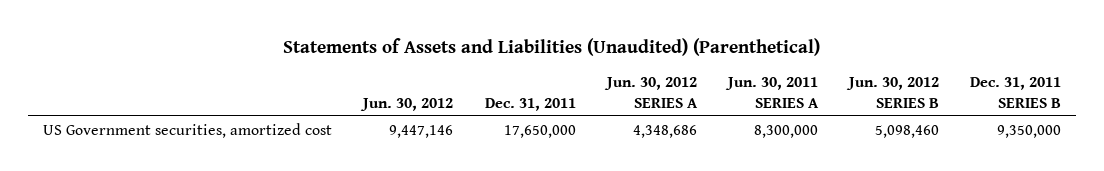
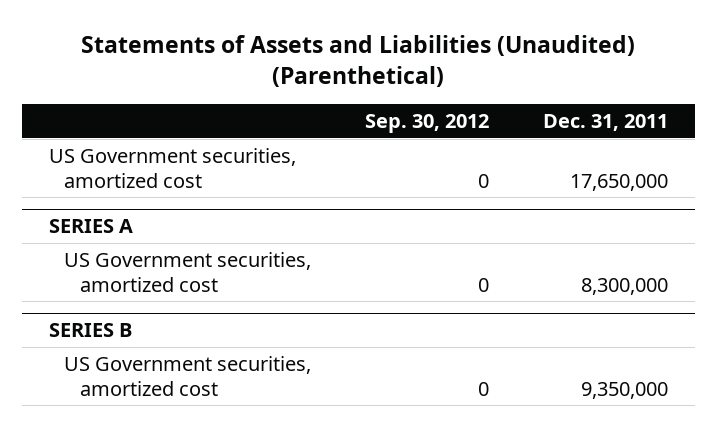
[360,97,454,111] Jun. 30, 2012 -> none
[603,77,698,108] Jun. 30, 2012 SERIES A -> none
[724,77,819,108] Jun. 30, 2011 SERIES A -> none
[845,77,939,108] Jun. 30, 2012 SERIES B -> none
[969,77,1061,108] Dec. 31, 2011 SERIES B -> none
none -> [365,114,490,134] Sep. 30, 2012
none -> [48,219,133,234] SERIES A
none -> [64,252,312,292] US Government securities, amortized cost
none -> [48,323,132,338] SERIES B
none -> [64,356,312,396] US Government securities, amortized cost

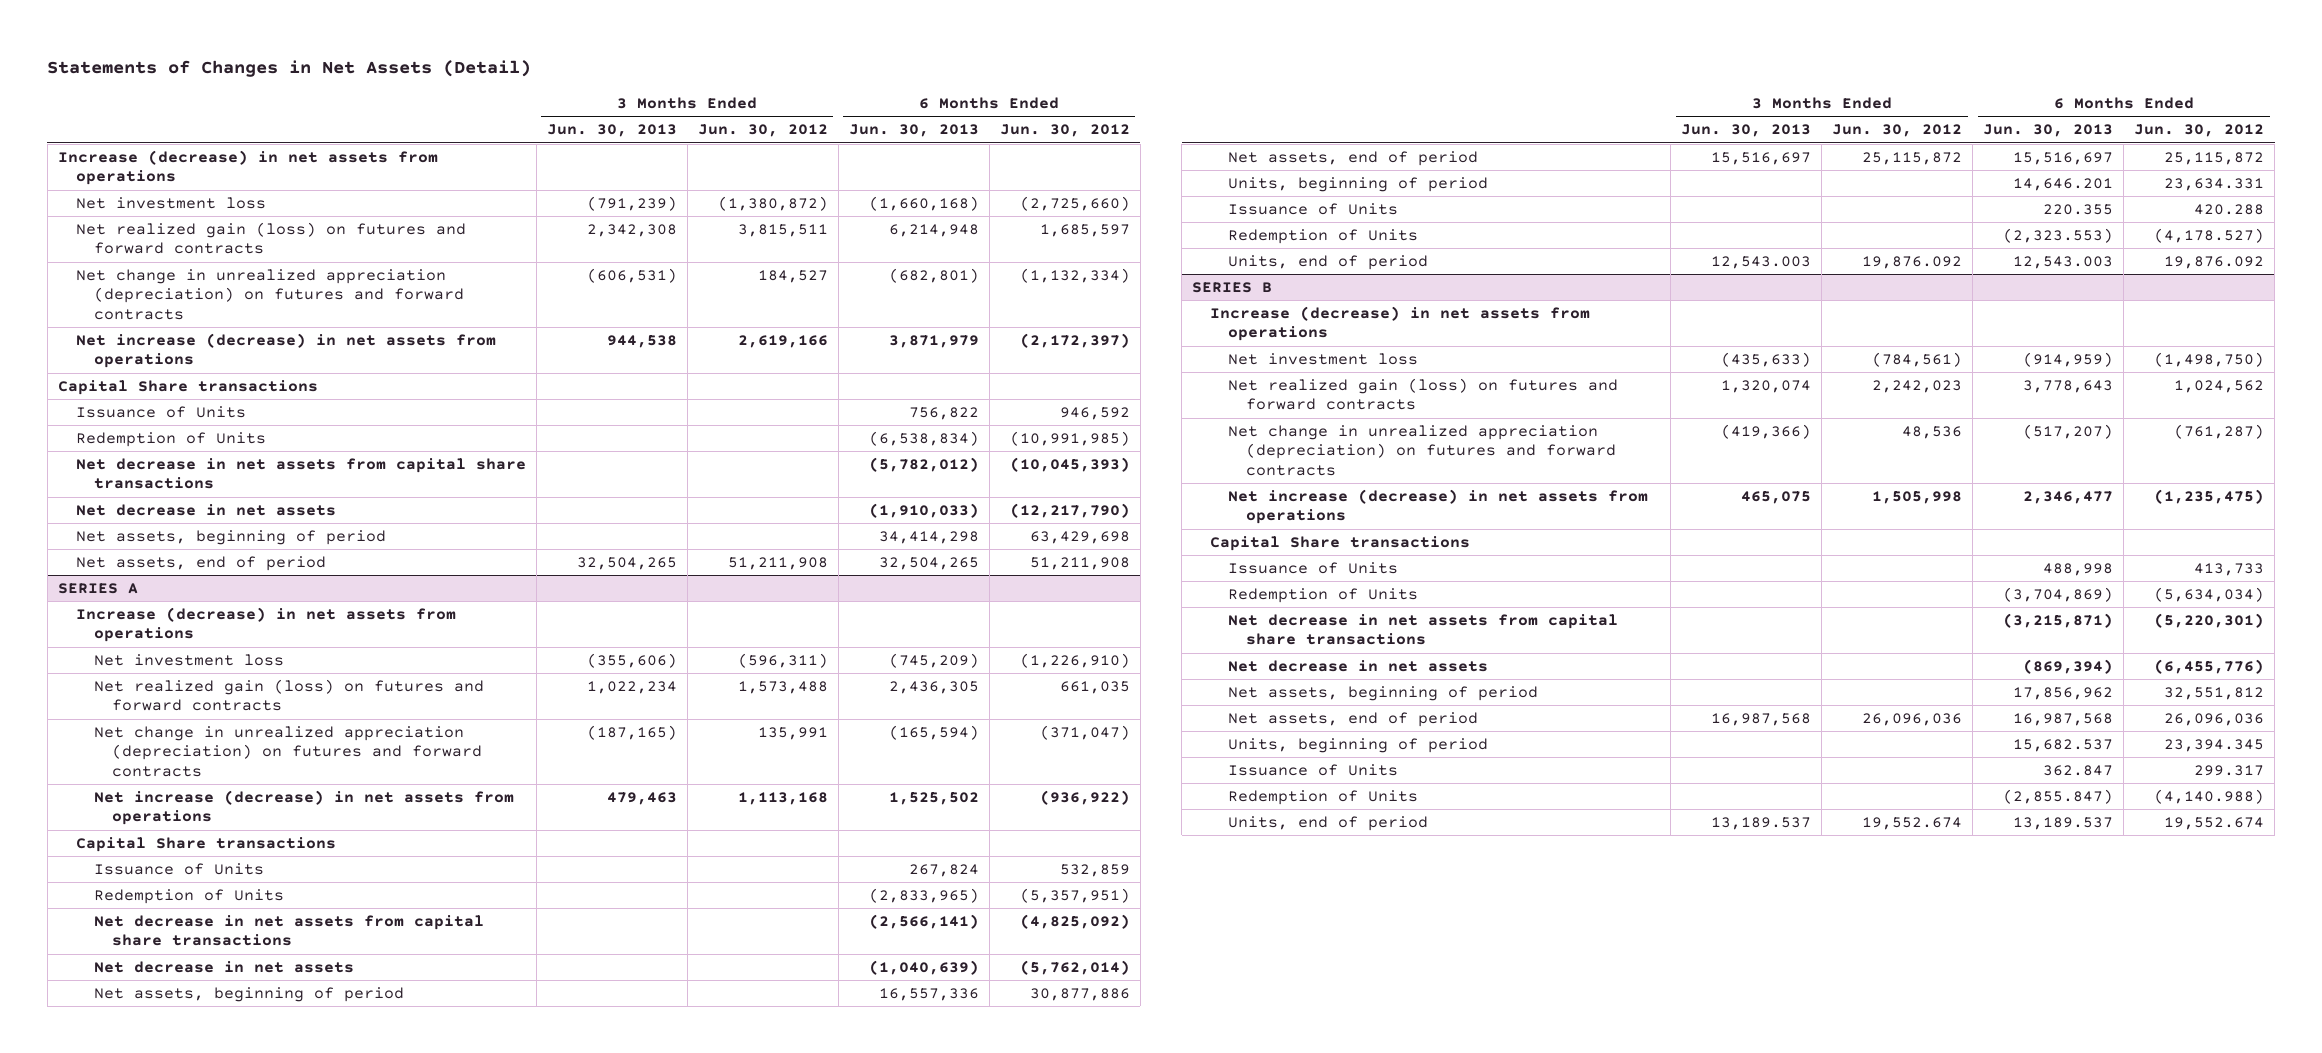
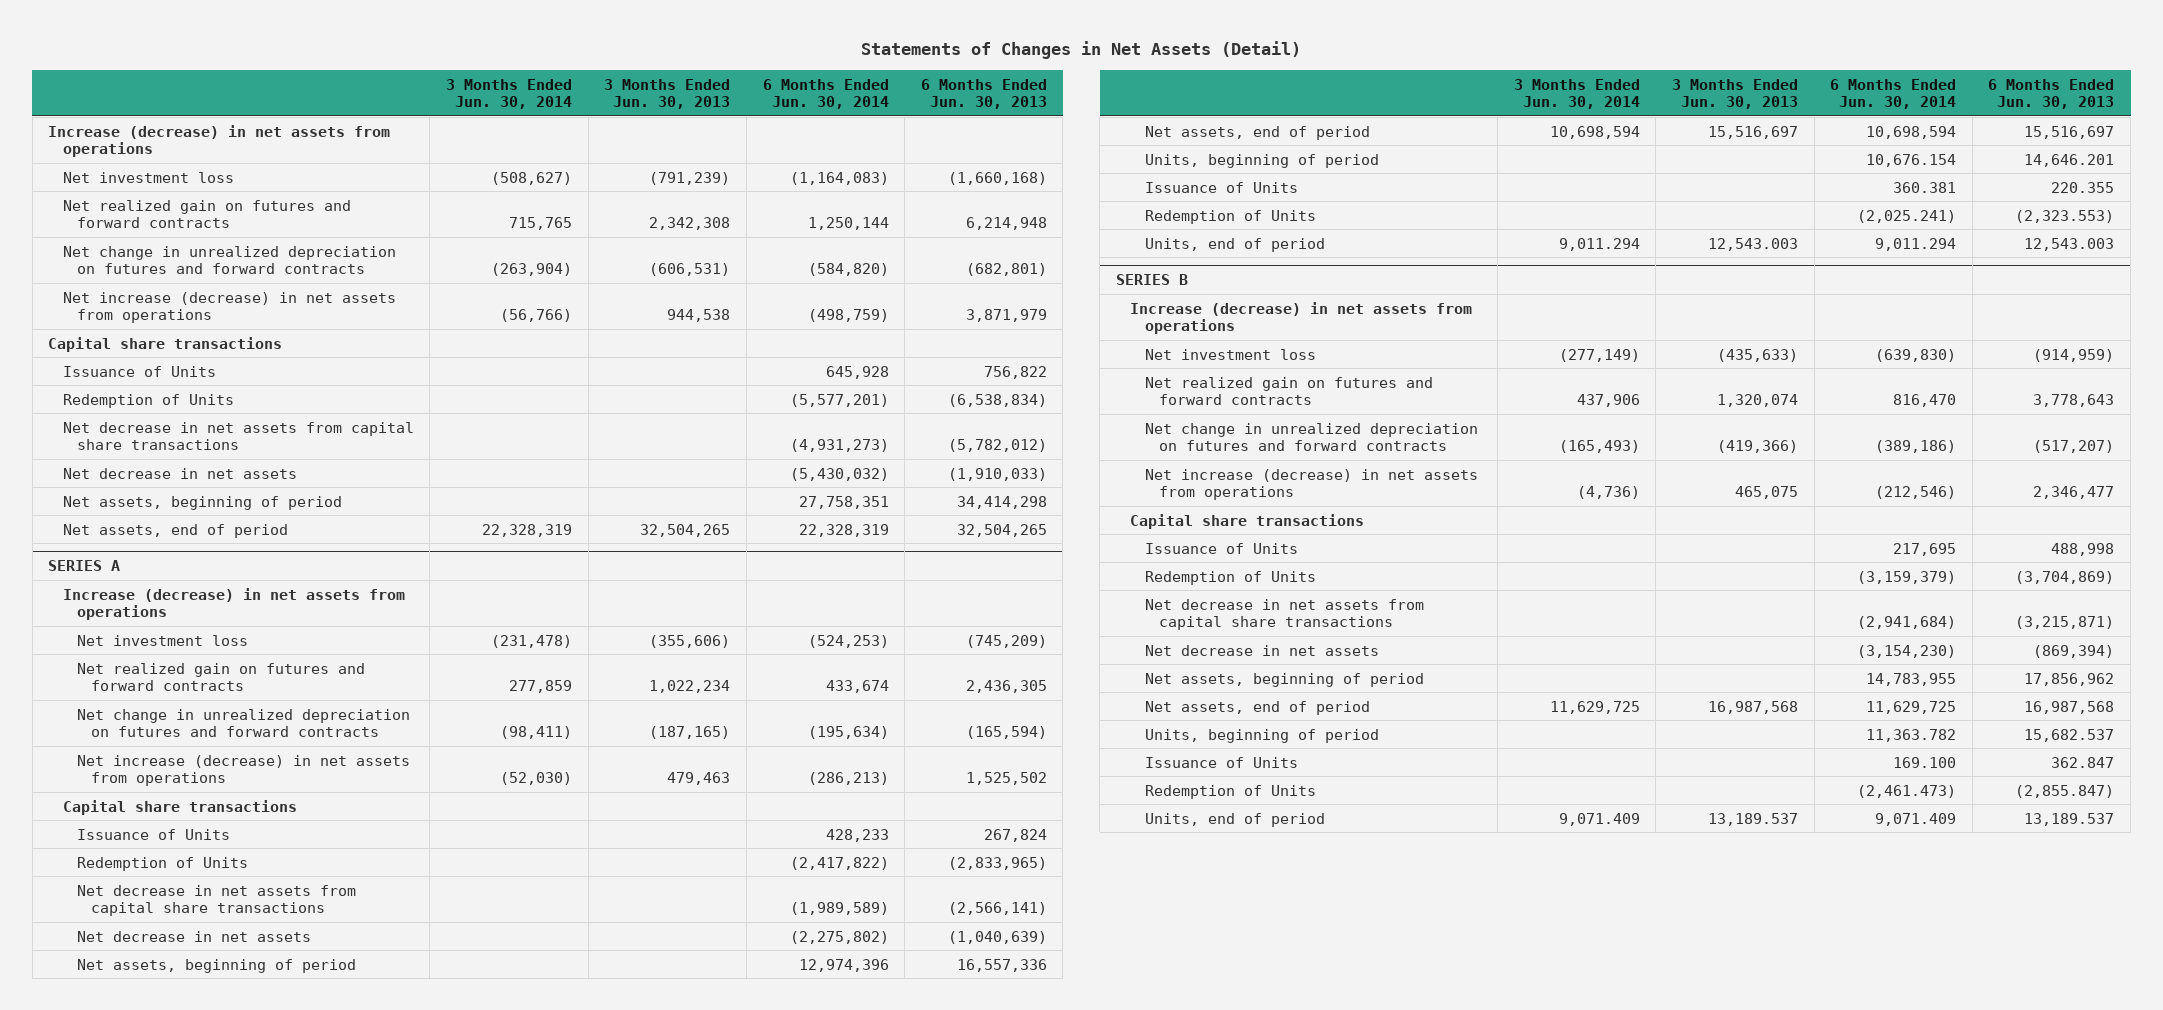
[697,124,828,138] Jun. 30, 2012 -> none
[999,124,1130,138] Jun. 30, 2012 -> none
none -> [446,78,573,109] 3 Months Ended Jun. 30, 2014
none -> [762,78,889,109] 6 Months Ended Jun. 30, 2014
[75,222,466,255] Net realized gain (loss) on futures and forward contracts -> [62,199,351,228] Net realized gain on futures and forward contracts
[75,269,464,320] Net change in unrealized appreciation (depreciation) on futures and forward contracts -> [62,245,396,274] Net change in unrealized depreciation on futures and forward contracts
[57,380,318,396] Capital Share transactions -> [48,336,283,352] Capital share transactions
[93,679,484,712] Net realized gain (loss) on futures and forward contracts -> [76,662,365,691] Net realized gain on futures and forward contracts
[93,726,482,777] Net change in unrealized appreciation (depreciation) on futures and forward contracts -> [76,708,410,737] Net change in unrealized depreciation on futures and forward contracts
[75,837,336,853] Capital Share transactions -> [62,799,297,815] Capital share transactions
[1228,378,1619,411] Net realized gain (loss) on futures and forward contracts -> [1144,376,1433,405] Net realized gain on futures and forward contracts
[1228,425,1617,476] Net change in unrealized appreciation (depreciation) on futures and forward contracts -> [1144,422,1478,451] Net change in unrealized depreciation on futures and forward contracts
[1210,536,1471,552] Capital Share transactions -> [1130,513,1365,529] Capital share transactions

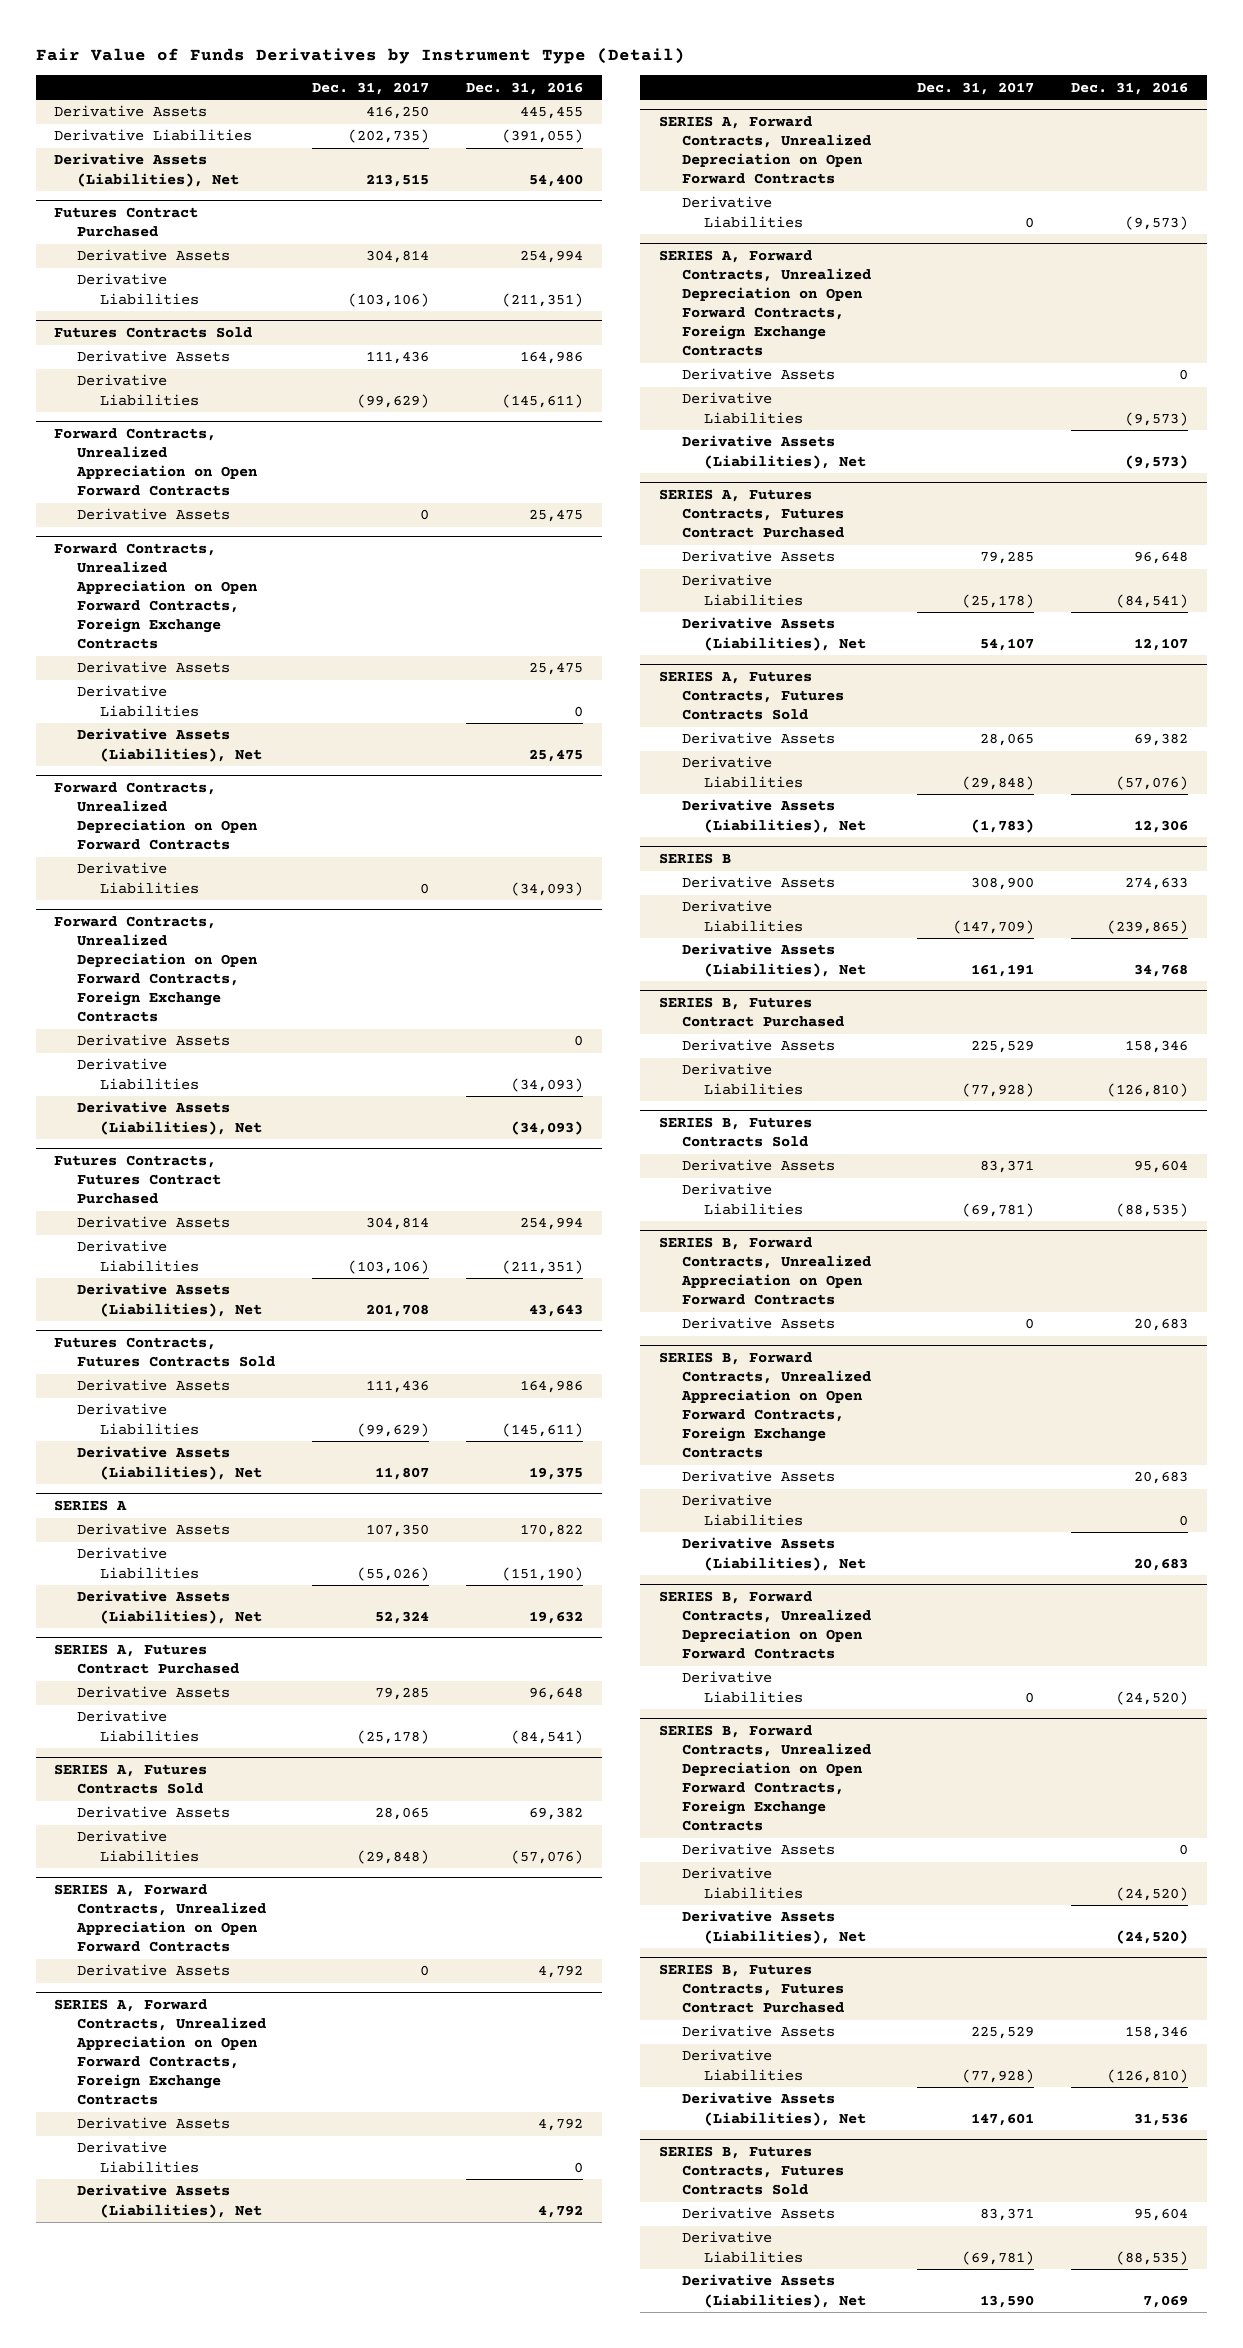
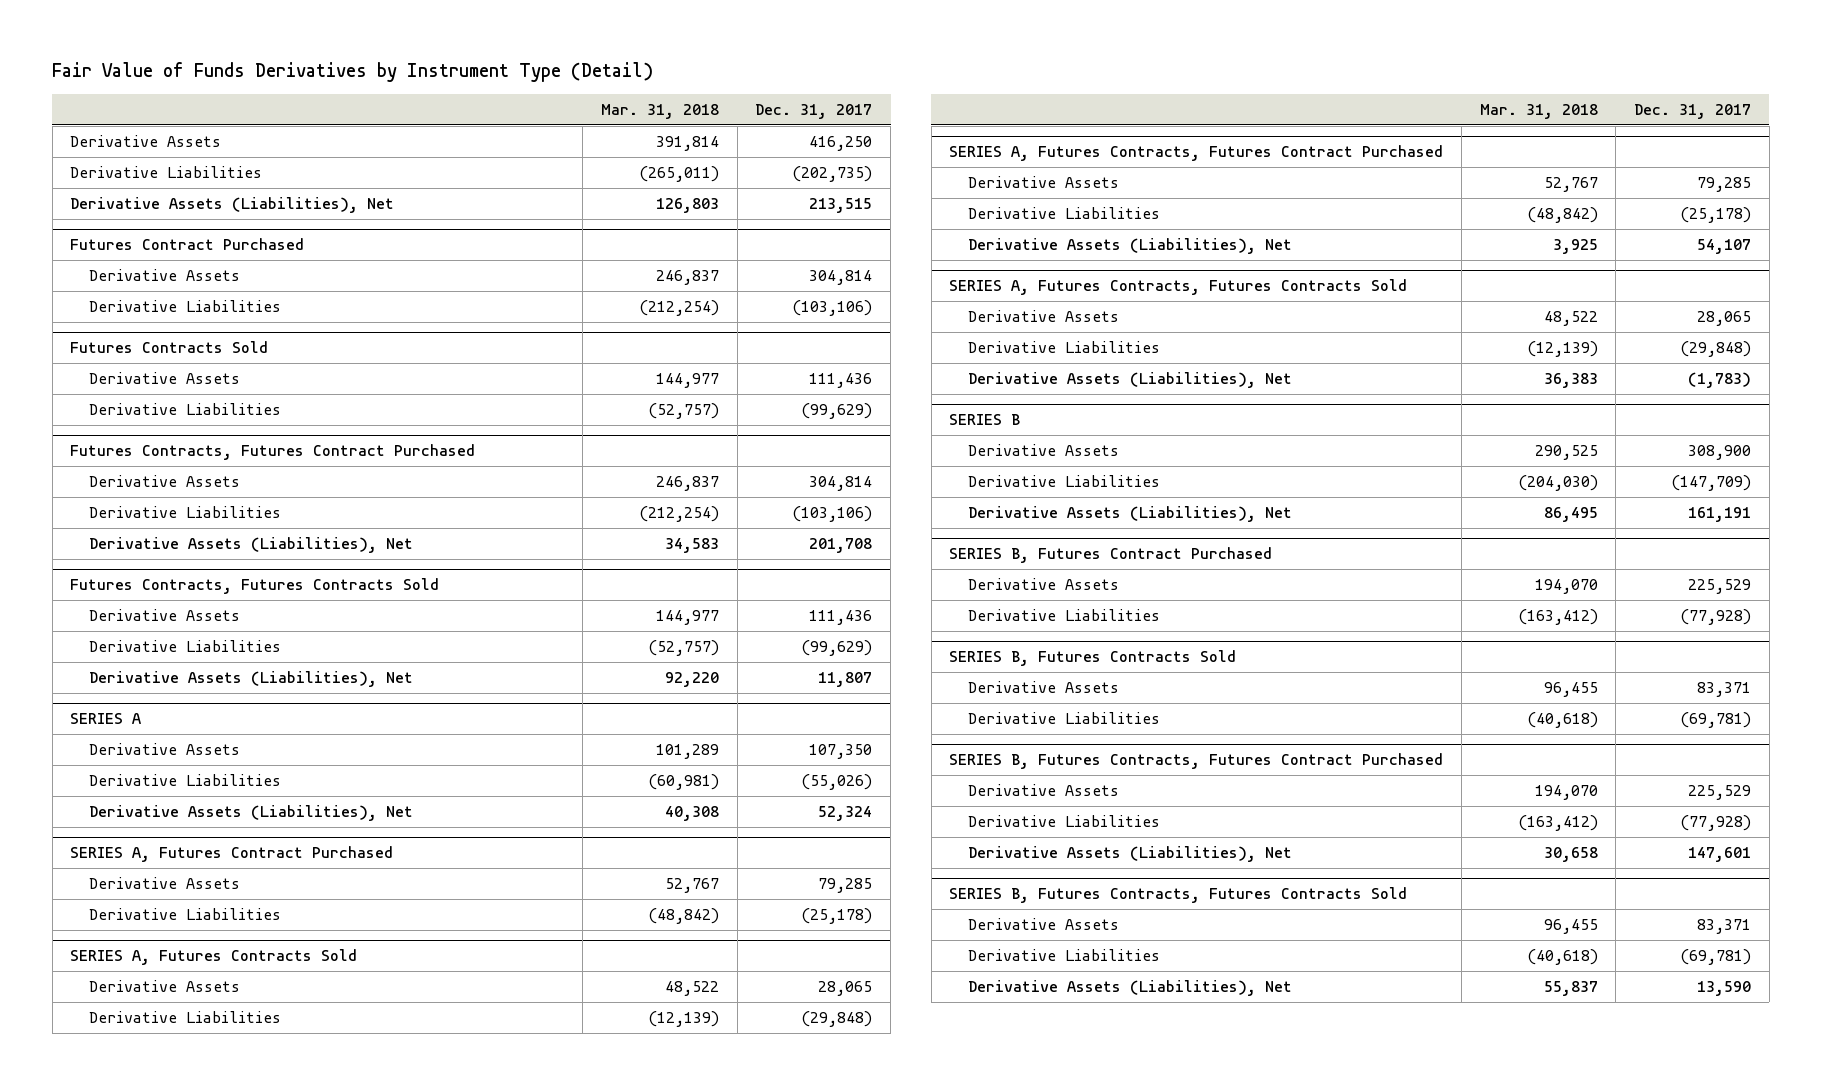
[466,81,584,95] Dec. 31, 2016 -> none
none -> [600,103,719,119] Mar. 31, 2018
[54,428,259,497] Forward Contracts, Unrealized Appreciation on Open Forward Contracts -> none
[77,508,231,521] Derivative Assets -> none
[54,543,259,650] Forward Contracts, Unrealized Appreciation on Open Forward Contracts, Foreign Exchange Contracts -> none
[77,661,231,674] Derivative Assets -> none
[77,685,199,717] Derivative Liabilities -> none
[77,728,262,762] Derivative Assets (Liabilities), Net -> none
[54,782,259,851] Forward Contracts, Unrealized Depreciation on Open Forward Contracts -> none
[77,862,199,894] Derivative Liabilities -> none
[54,916,259,1023] Forward Contracts, Unrealized Depreciation on Open Forward Contracts, Foreign Exchange Contracts -> none
[77,1034,231,1047] Derivative Assets -> none
[77,1058,199,1090] Derivative Liabilities -> none
[77,1101,262,1135] Derivative Assets (Liabilities), Net -> none
[54,1884,267,1953] SERIES A, Forward Contracts, Unrealized Appreciation on Open Forward Contracts -> none
[77,1964,231,1977] Derivative Assets -> none
[54,1999,267,2106] SERIES A, Forward Contracts, Unrealized Appreciation on Open Forward Contracts, Foreign Exchange Contracts -> none
[77,2117,231,2130] Derivative Assets -> none
[77,2141,199,2173] Derivative Liabilities -> none
[77,2184,262,2218] Derivative Assets (Liabilities), Net -> none
[659,116,871,185] SERIES A, Forward Contracts, Unrealized Depreciation on Open Forward Contracts -> none
[681,196,804,228] Derivative Liabilities -> none
[659,250,871,357] SERIES A, Forward Contracts, Unrealized Depreciation on Open Forward Contracts, Foreign Exchange Contracts -> none
[681,368,835,381] Derivative Assets -> none
[681,392,804,424] Derivative Liabilities -> none
[681,435,867,469] Derivative Assets (Liabilities), Net -> none
[659,1237,871,1306] SERIES B, Forward Contracts, Unrealized Appreciation on Open Forward Contracts -> none
[681,1317,835,1330] Derivative Assets -> none
[659,1352,871,1459] SERIES B, Forward Contracts, Unrealized Appreciation on Open Forward Contracts, Foreign Exchange Contracts -> none
[681,1470,835,1483] Derivative Assets -> none
[681,1494,804,1526] Derivative Liabilities -> none
[681,1537,867,1571] Derivative Assets (Liabilities), Net -> none
[659,1591,871,1660] SERIES B, Forward Contracts, Unrealized Depreciation on Open Forward Contracts -> none
[681,1671,804,1703] Derivative Liabilities -> none
[659,1725,871,1832] SERIES B, Forward Contracts, Unrealized Depreciation on Open Forward Contracts, Foreign Exchange Contracts -> none
[681,1843,835,1856] Derivative Assets -> none
[681,1867,804,1899] Derivative Liabilities -> none
[681,1910,867,1944] Derivative Assets (Liabilities), Net -> none

